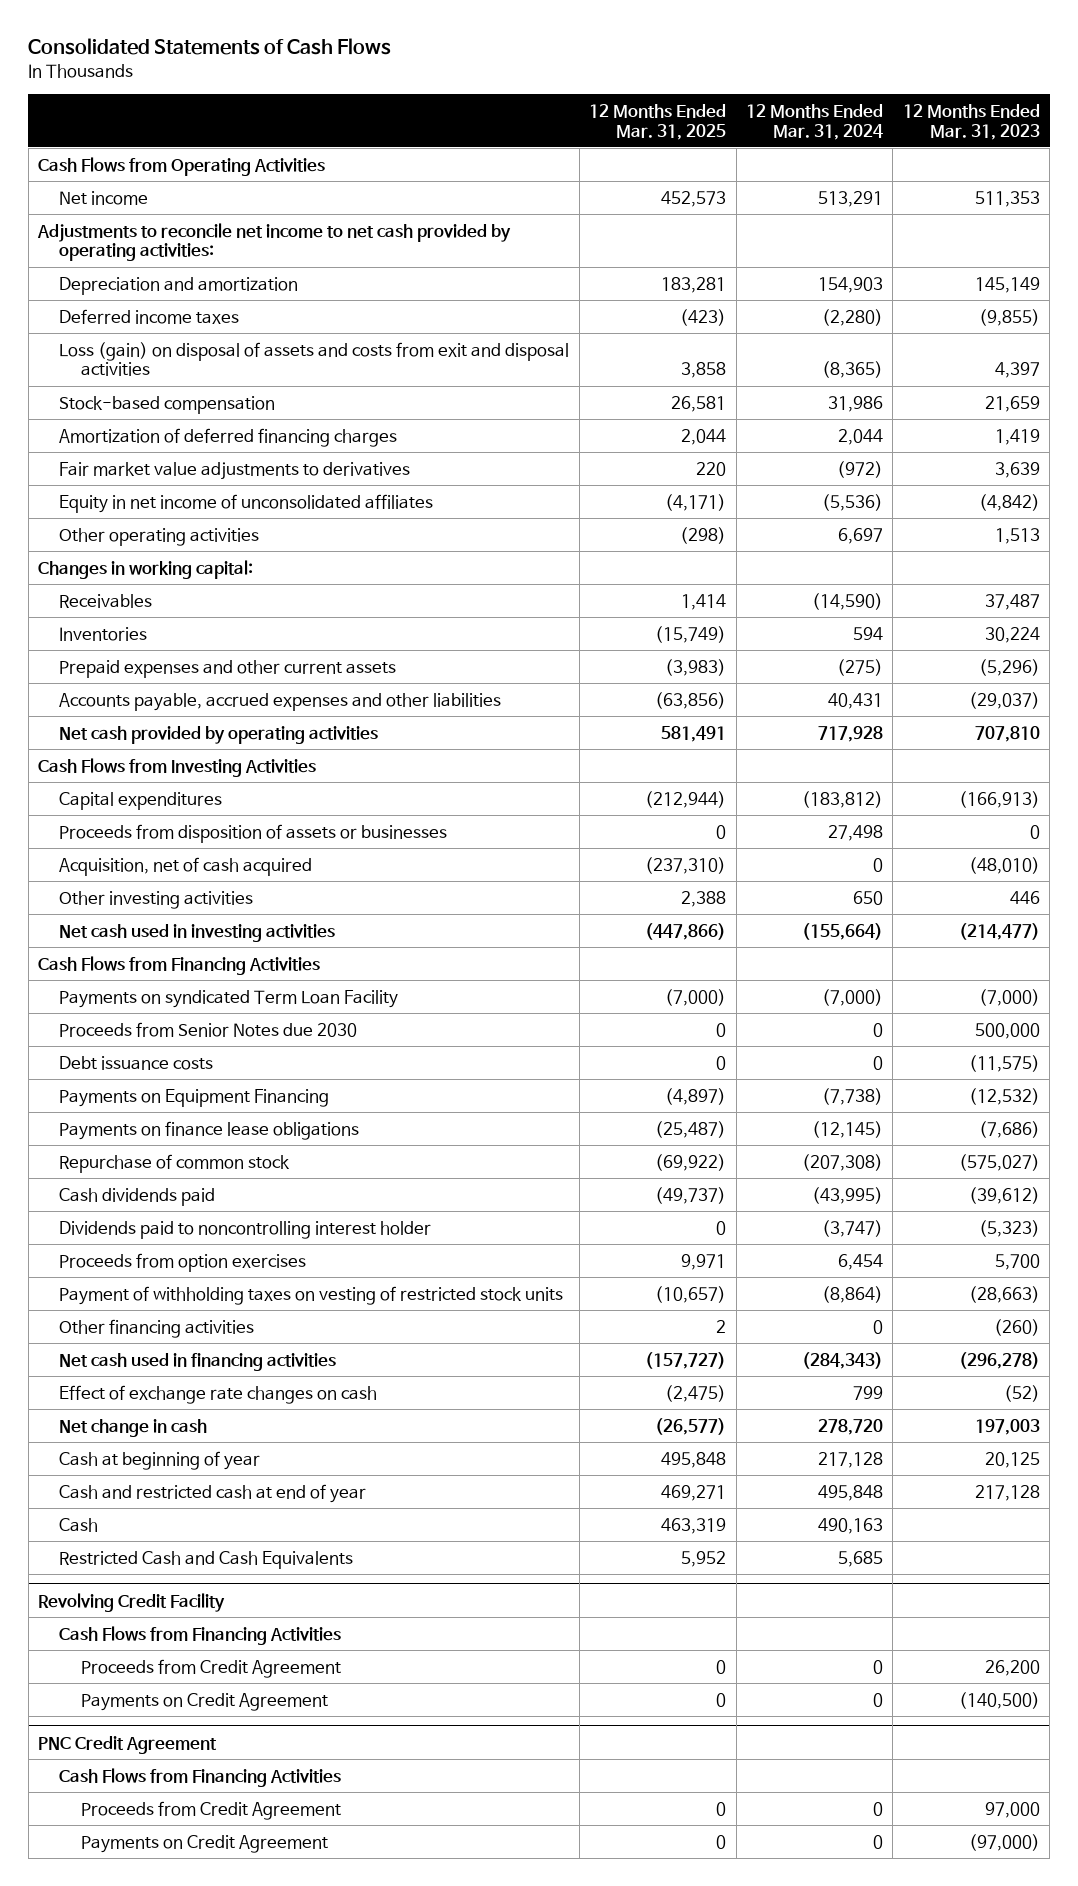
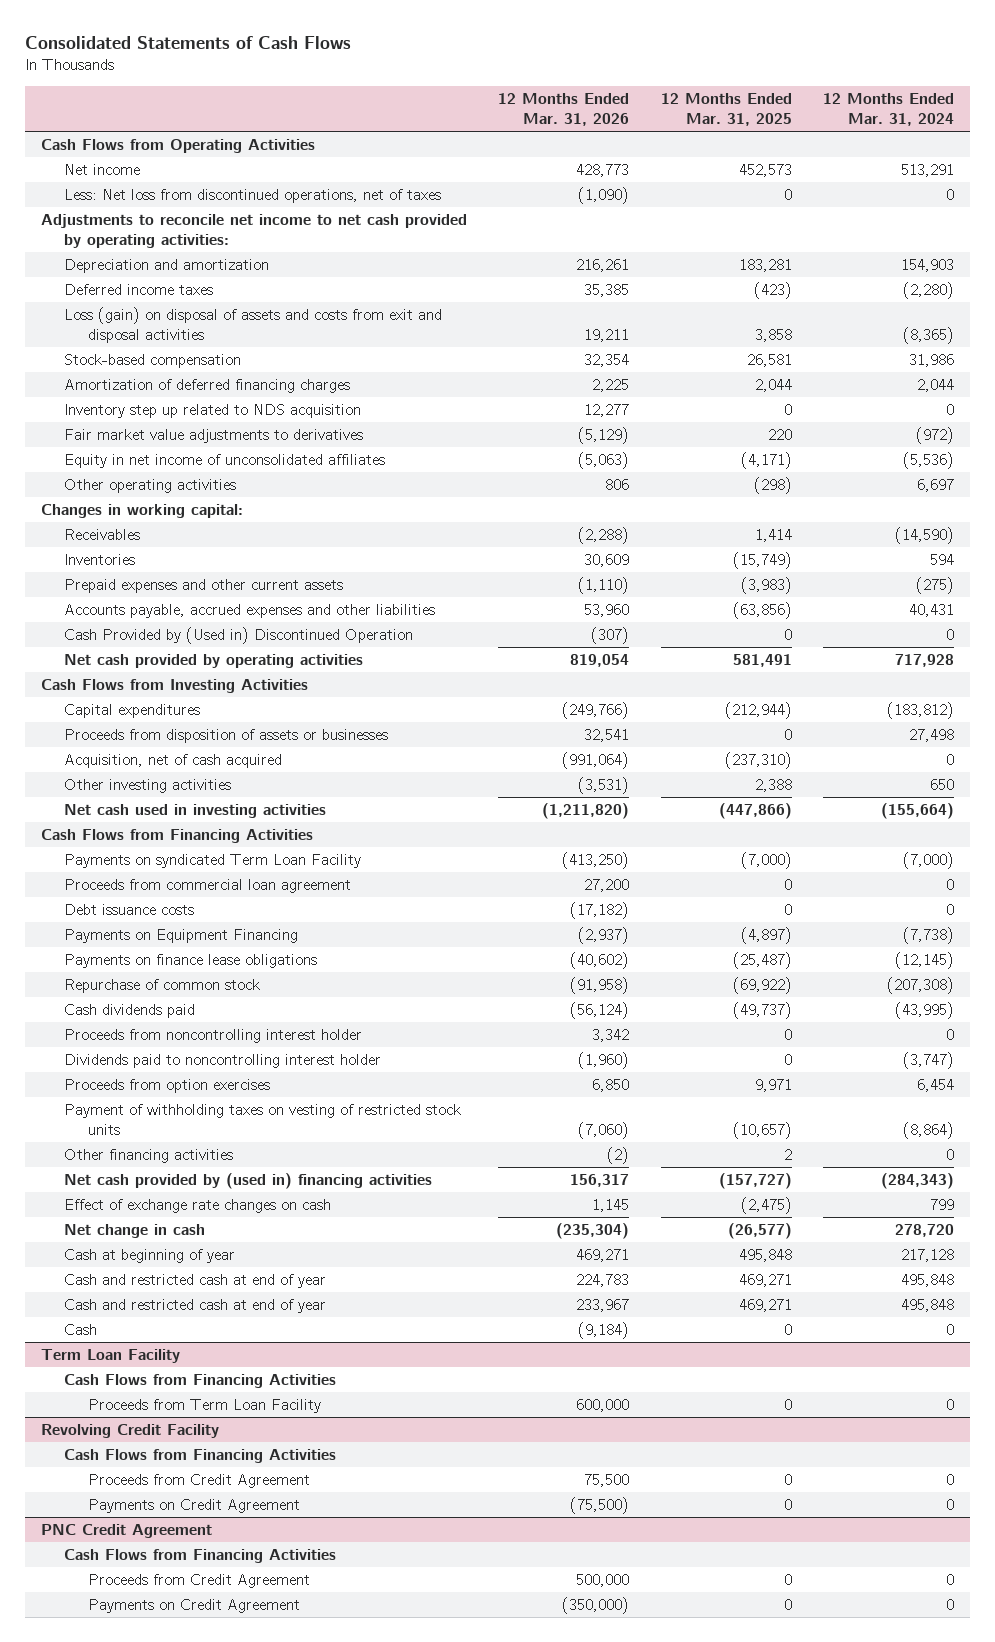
[902,103,1040,140] 12 Months Ended Mar. 31, 2023 -> none
none -> [498,93,630,127] 12 Months Ended Mar. 31, 2026
none -> [64,189,442,204] Less: Net loss from discontinued operations, net of taxes
none -> [64,404,362,419] Inventory step up related to NDS acquisition
none -> [64,627,414,645] Cash Provided by (Used in) Discontinued Operation
[59,1021,358,1037] Proceeds from Senior Notes due 2030 -> [64,879,352,894] Proceeds from commercial loan agreement
none -> [64,1029,363,1044] Proceeds from noncontrolling interest holder
[59,1352,337,1371] Net cash used in financing activities -> [64,1173,433,1190] Net cash provided by (used in) financing activities
[59,1550,354,1569] Restricted Cash and Cash Equivalents -> none
none -> [64,1299,327,1314] Cash and restricted cash at end of year
[661,1517,727,1534] 463,319 -> [783,1324,792,1336] 0
[817,1517,883,1534] 490,163 -> [946,1324,955,1336] 0
none -> [40,1349,180,1364] Term Loan Facility
none -> [64,1374,337,1389] Cash Flows from Financing Activities
none -> [88,1399,322,1414] Proceeds from Term Loan Facility

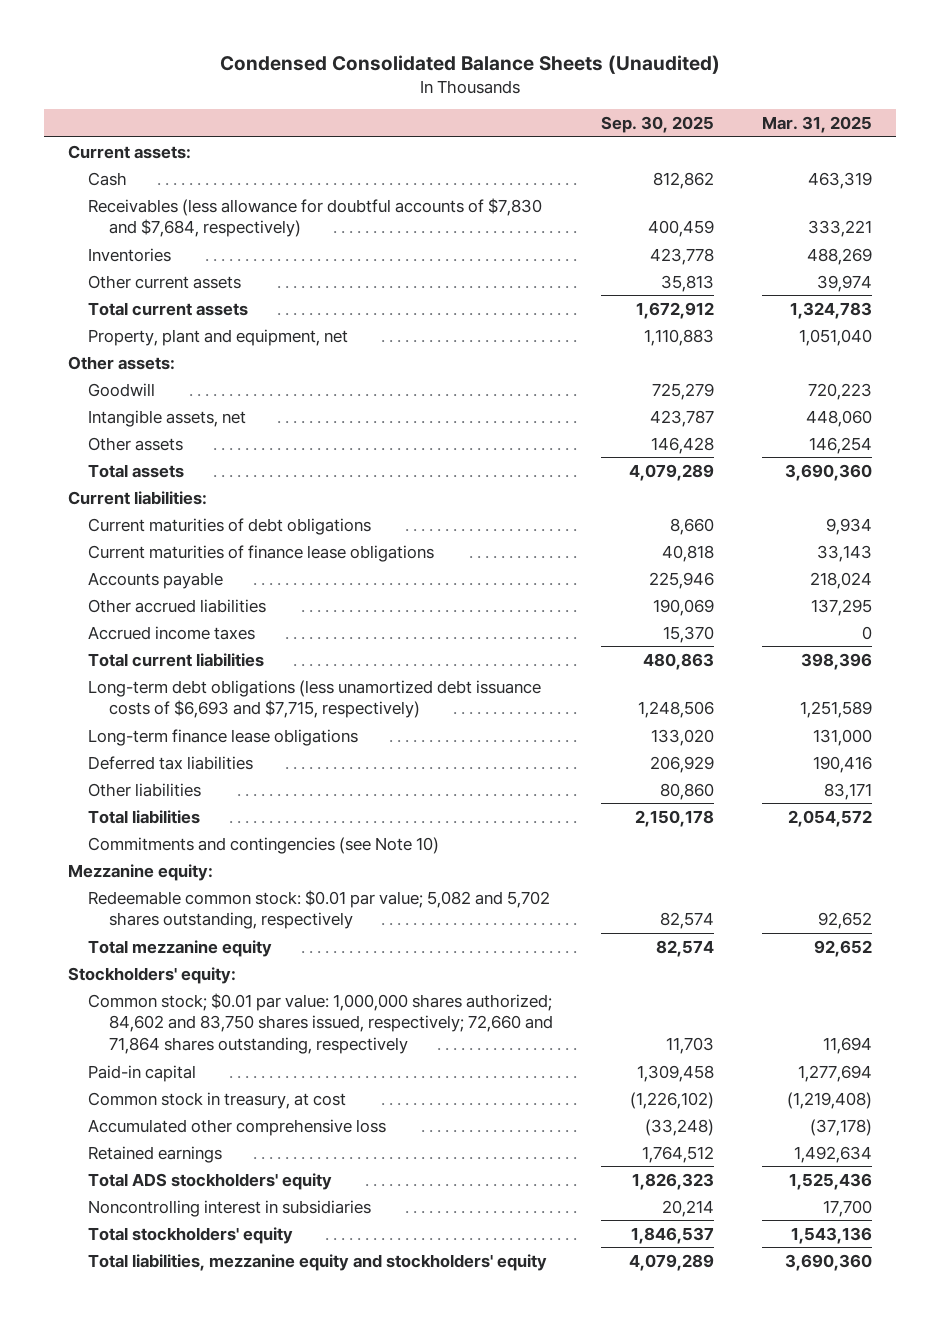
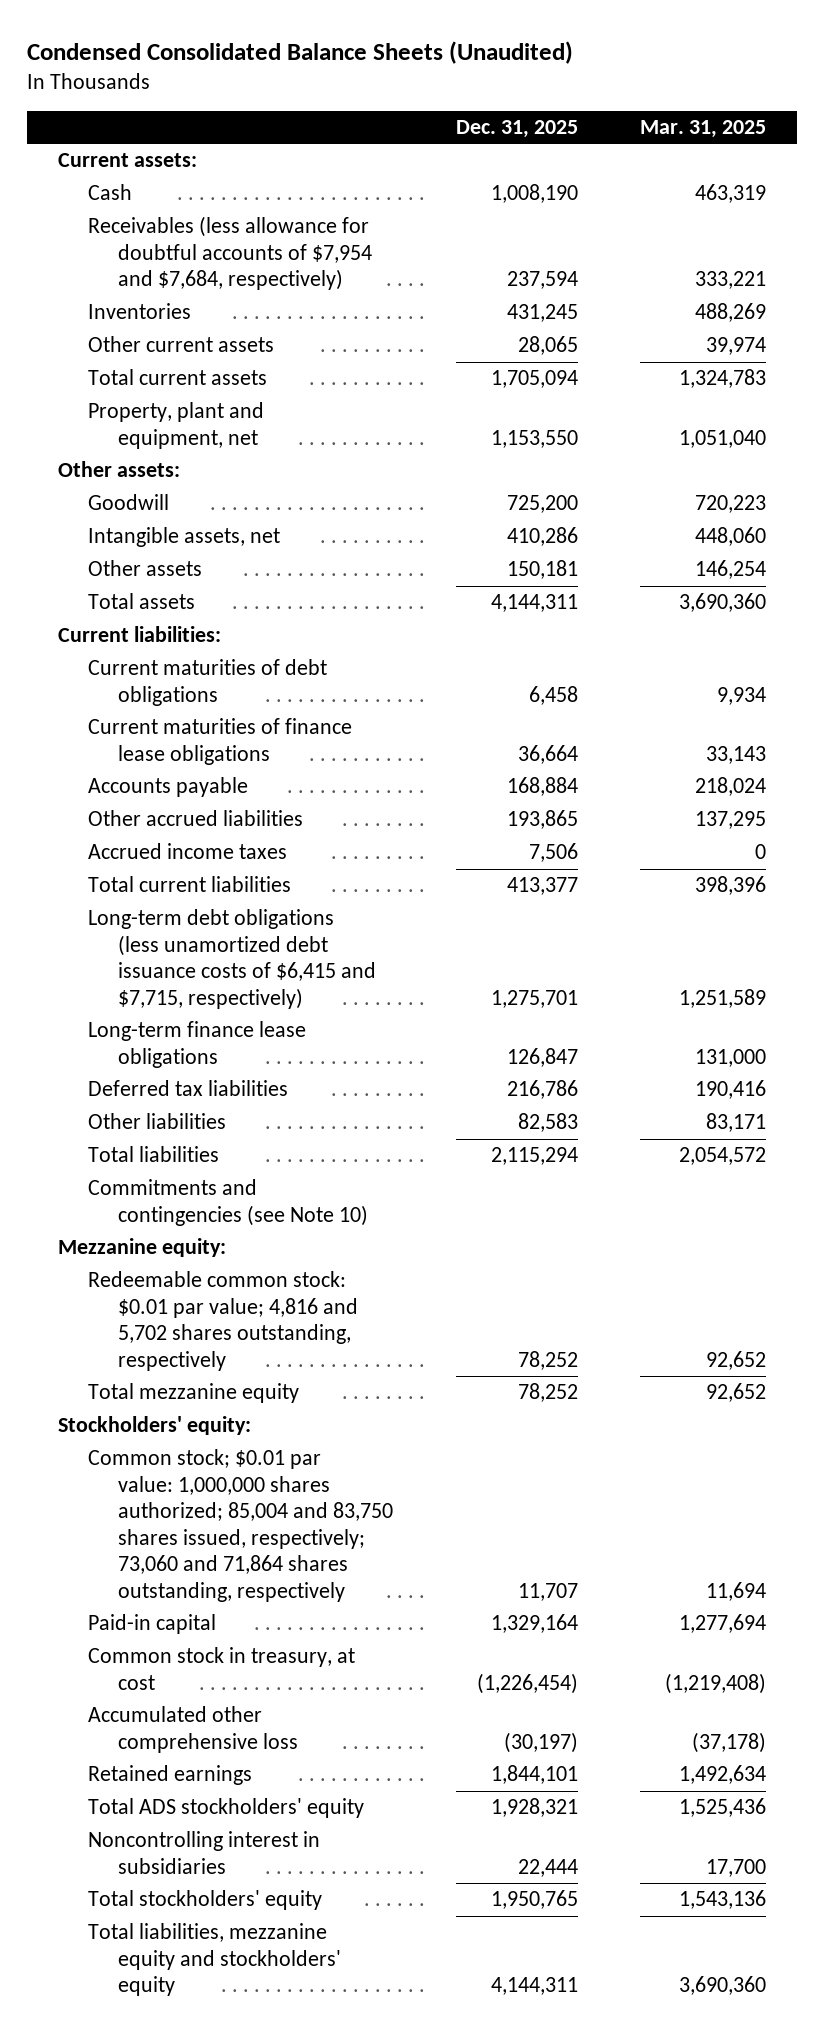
[601,116,715,134] Sep. 30, 2025 -> none
none -> [455,119,578,138] Dec. 31, 2025
[88,197,543,238] Receivables (less allowance for doubtful accounts of $7,830 and $7,684, respectively) -> [88,216,373,291] Receivables (less allowance for doubtful accounts of $7,954 and $7,684, respectively)
[88,679,542,719] Long-term debt obligations (less unamortized debt issuance costs of $6,693 and $7,715, respectively) -> [88,909,377,1009] Long-term debt obligations (less unamortized debt issuance costs of $6,415 and $7,715, respectively)
[88,889,551,930] Redeemable common stock: $0.01 par value; 5,082 and 5,702 shares outstanding, respectively -> [88,1271,359,1371] Redeemable common stock: $0.01 par value; 4,816 and 5,702 shares outstanding, respectively
[88,992,554,1055] Common stock; $0.01 par value: 1,000,000 shares authorized; 84,602 and 83,750 shares issued, respectively; 72,660 and 71,864 shares outstanding, respectively -> [88,1449,394,1602] Common stock; $0.01 par value: 1,000,000 shares authorized; 85,004 and 83,750 shares issued, respectively; 73,060 and 71,864 shares outstanding, respectively

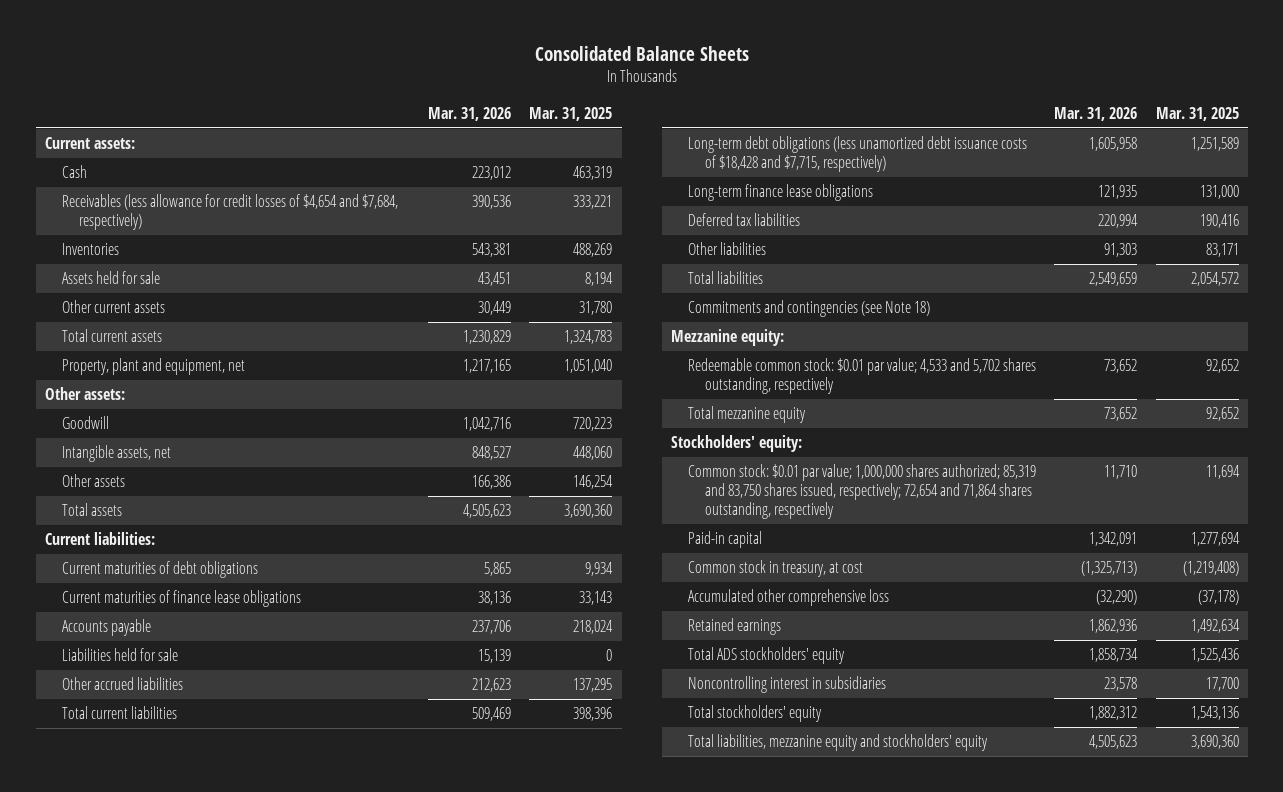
[26,41,573,65] Condensed Consolidated Balance Sheets (Unaudited) -> [534,45,749,61] Consolidated Balance Sheets
[455,119,578,138] Dec. 31, 2025 -> none
none -> [428,106,512,121] Mar. 31, 2026
[88,216,373,291] Receivables (less allowance for doubtful accounts of $7,954 and $7,684, respectively) -> [61,194,398,231] Receivables (less allowance for credit losses of $4,654 and $7,684, respectively)
none -> [61,271,160,285] Assets held for sale
[705,337,766,356] 39,974 -> [579,301,613,316] 31,780
none -> [61,648,178,662] Liabilities held for sale
[88,843,288,860] Accrued income taxes -> none
[88,909,377,1009] Long-term debt obligations (less unamortized debt issuance costs of $6,415 and $7,715, respectively) -> [688,136,1028,173] Long-term debt obligations (less unamortized debt issuance costs of $18,428 and $7,715, respectively)
[88,1179,369,1226] Commitments and contingencies (see Note 10) -> [688,300,931,318] Commitments and contingencies (see Note 18)
[88,1271,359,1371] Redeemable common stock: $0.01 par value; 4,816 and 5,702 shares outstanding, respectively -> [688,358,1037,395] Redeemable common stock: $0.01 par value; 4,533 and 5,702 shares outstanding, respectively
[88,1449,394,1602] Common stock; $0.01 par value: 1,000,000 shares authorized; 85,004 and 83,750 shares issued, respectively; 73,060 and 71,864 shares outstanding, respectively -> [688,464,1037,519] Common stock: $0.01 par value; 1,000,000 shares authorized; 85,319 and 83,750 shares issued, respectively; 72,654 and 71,864 shares outstanding, respectively

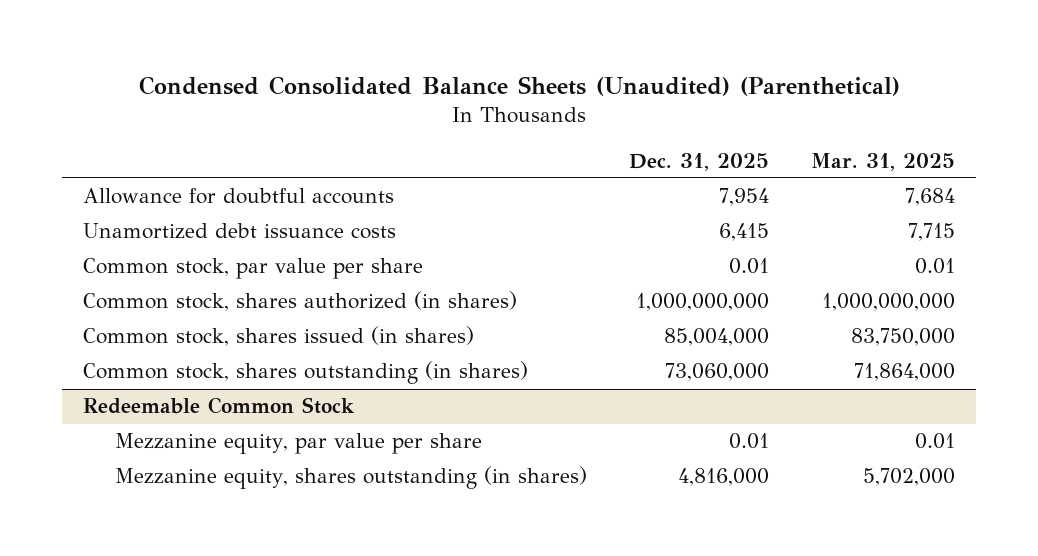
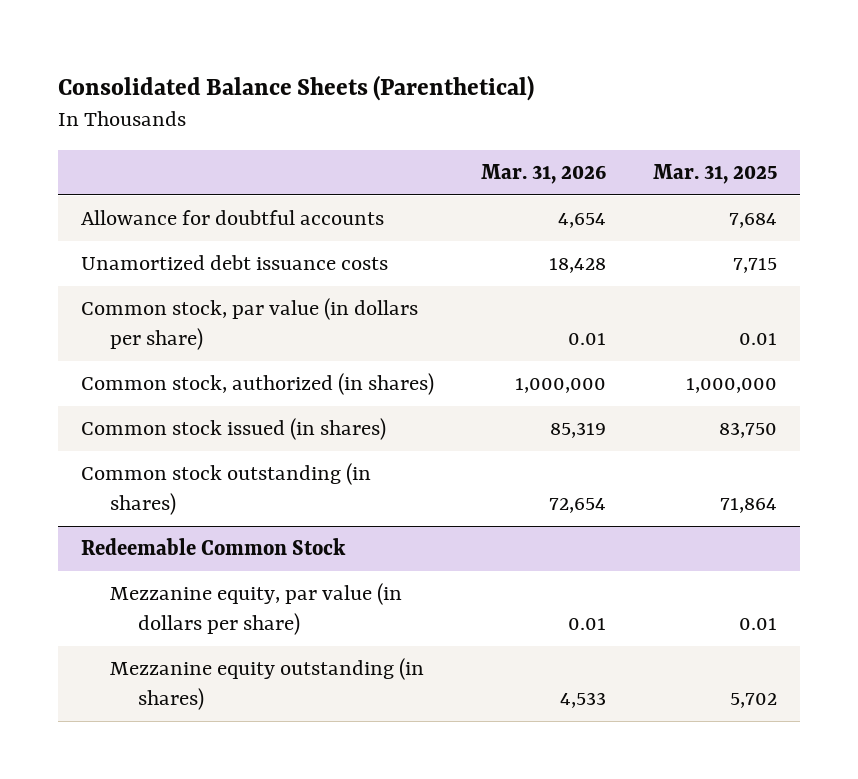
[139,76,901,97] Condensed Consolidated Balance Sheets (Unaudited) (Parenthetical) -> [58,74,535,101] Consolidated Balance Sheets (Parenthetical)
[629,152,770,171] Dec. 31, 2025 -> none
none -> [481,164,607,185] Mar. 31, 2026
[83,258,424,280] Common stock, par value per share -> [81,298,419,351] Common stock, par value (in dollars per share)
[83,291,518,312] Common stock, shares authorized (in shares) -> [81,373,435,396] Common stock, authorized (in shares)
[822,293,956,312] 1,000,000,000 -> [685,378,777,394] 1,000,000
[83,326,475,347] Common stock, shares issued (in shares) -> [81,418,387,441] Common stock issued (in shares)
[851,328,956,347] 83,750,000 -> [718,422,777,439] 83,750
[83,361,529,385] Common stock, shares outstanding (in shares) -> [81,463,372,516] Common stock outstanding (in shares)
[854,363,956,382] 71,864,000 -> [719,498,777,514] 71,864
[115,433,483,455] Mezzanine equity, par value per share -> [109,583,402,636] Mezzanine equity, par value (in dollars per share)
[115,466,588,490] Mezzanine equity, shares outstanding (in shares) -> [109,658,424,711] Mezzanine equity outstanding (in shares)
[863,468,956,487] 5,702,000 -> [729,693,777,709] 5,702

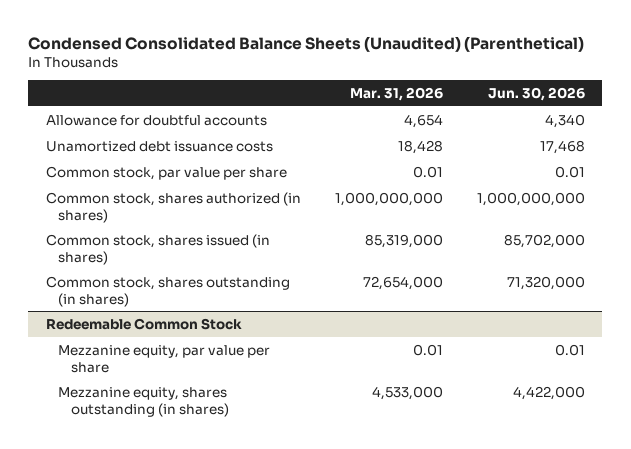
[58,74,535,101] Consolidated Balance Sheets (Parenthetical) -> [28,35,585,52] Condensed Consolidated Balance Sheets (Unaudited) (Parenthetical)
[652,164,777,185] Mar. 31, 2025 -> none
none -> [488,86,586,101] Jun. 30, 2026
[81,298,419,351] Common stock, par value (in dollars per share) -> [45,165,287,180] Common stock, par value per share
[81,373,435,396] Common stock, authorized (in shares) -> [45,191,301,223] Common stock, shares authorized (in shares)
[515,378,607,394] 1,000,000 -> [334,191,443,206] 1,000,000,000
[81,418,387,441] Common stock issued (in shares) -> [45,233,270,265] Common stock, shares issued (in shares)
[550,422,607,439] 85,319 -> [364,233,443,248] 85,319,000
[81,463,372,516] Common stock outstanding (in shares) -> [45,275,290,307] Common stock, shares outstanding (in shares)
[549,498,607,514] 72,654 -> [362,275,443,290] 72,654,000
[109,583,402,636] Mezzanine equity, par value (in dollars per share) -> [58,344,271,373] Mezzanine equity, par value per share
[109,658,424,711] Mezzanine equity outstanding (in shares) -> [58,386,230,417] Mezzanine equity, shares outstanding (in shares)
[560,692,607,709] 4,533 -> [371,385,443,400] 4,533,000

